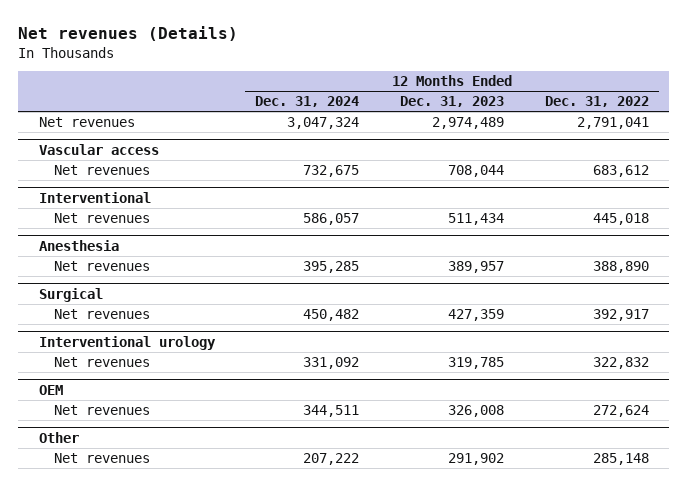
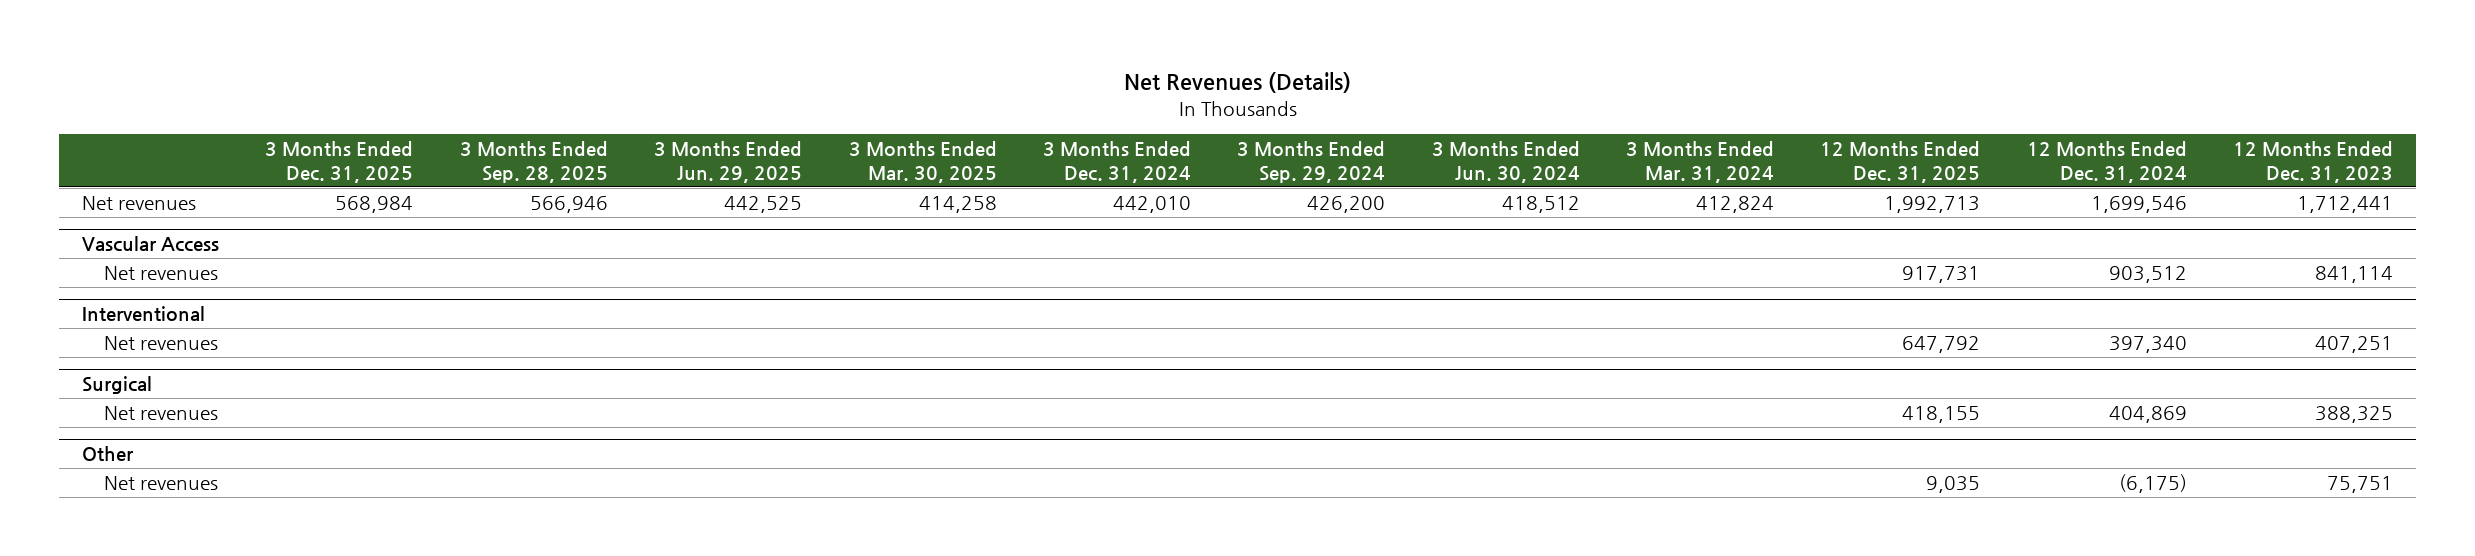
[18,26,239,42] Net revenues (Details) -> [1123,71,1351,93] Net Revenues (Details)
[544,96,649,108] Dec. 31, 2022 -> none
none -> [265,140,414,183] 3 Months Ended Dec. 31, 2025
none -> [459,140,608,183] 3 Months Ended Sep. 28, 2025
none -> [654,140,803,183] 3 Months Ended Jun. 29, 2025
none -> [848,140,997,183] 3 Months Ended Mar. 30, 2025
none -> [1042,140,1191,183] 3 Months Ended Dec. 31, 2024
none -> [1237,140,1386,183] 3 Months Ended Sep. 29, 2024
none -> [1431,140,1580,183] 3 Months Ended Jun. 30, 2024
none -> [1626,140,1775,183] 3 Months Ended Mar. 31, 2024
none -> [1820,140,1981,183] 12 Months Ended Dec. 31, 2025
[287,116,360,129] 3,047,324 -> [2090,196,2187,214] 1,699,546
[431,116,504,129] 2,974,489 -> [2297,196,2394,214] 1,712,441
[38,143,159,155] Vascular access -> [81,236,219,253] Vascular Access
[303,164,360,177] 732,675 -> [2108,266,2187,284] 903,512
[447,164,504,177] 708,044 -> [2315,266,2394,284] 841,114
[38,239,119,251] Anesthesia -> none
[53,260,150,271] Net revenues -> none
[303,212,360,225] 586,057 -> [2108,336,2187,354] 397,340
[447,212,504,225] 511,434 -> [2315,336,2394,354] 407,251
[38,335,216,350] Interventional urology -> none
[53,356,150,367] Net revenues -> none
[38,384,63,395] OEM -> none
[53,404,150,415] Net revenues -> none
[303,308,360,321] 450,482 -> [2108,406,2187,424] 404,869
[447,308,504,321] 427,359 -> [2315,406,2394,424] 388,325
[303,452,360,465] 207,222 -> [2118,474,2187,494] (6,175)
[447,452,504,465] 291,902 -> [2327,476,2394,494] 75,751

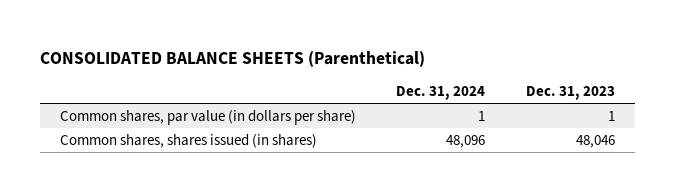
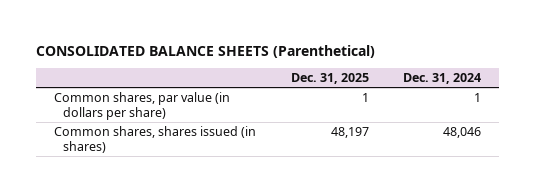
[525,86,615,101] Dec. 31, 2023 -> none
none -> [290,72,369,84] Dec. 31, 2025
[446,135,486,149] 48,096 -> [443,127,482,139] 48,046

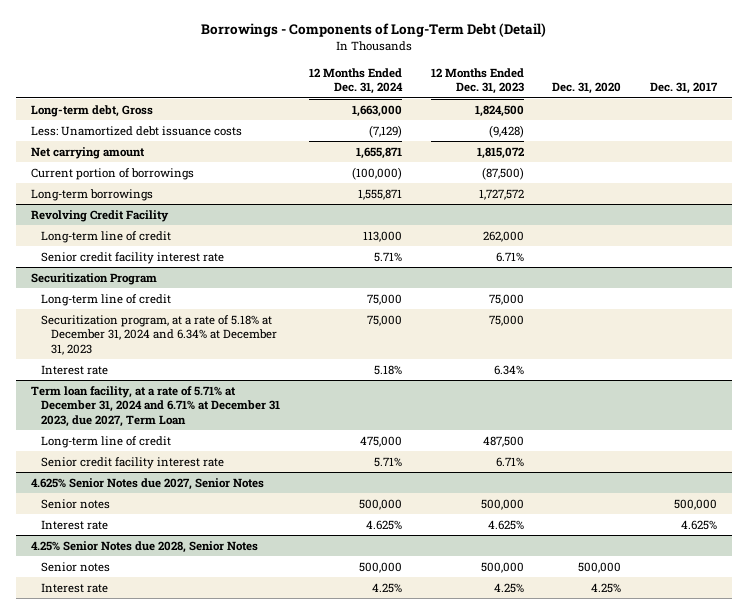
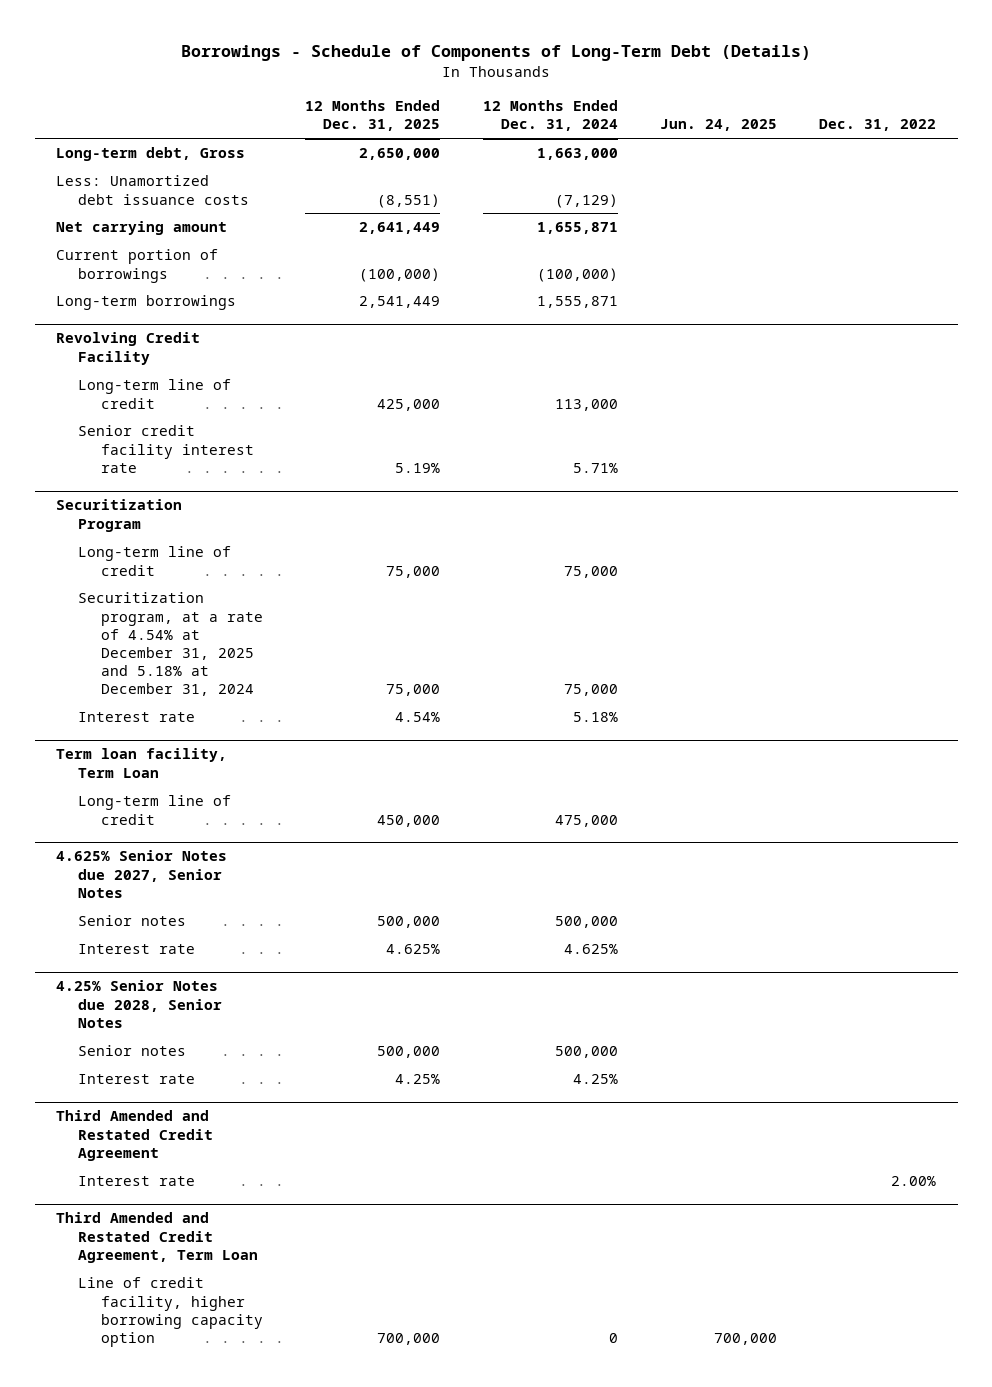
[201,23,547,38] Borrowings - Components of Long-Term Debt (Detail) -> [181,45,812,62] Borrowings - Schedule of Components of Long-Term Debt (Details)
[430,67,524,95] 12 Months Ended Dec. 31, 2023 -> none
[552,82,622,95] Dec. 31, 2020 -> none
[650,82,719,95] Dec. 31, 2017 -> none
none -> [305,100,441,132] 12 Months Ended Dec. 31, 2025
none -> [659,119,777,132] Jun. 24, 2025
none -> [819,119,937,132] Dec. 31, 2022
[40,314,277,355] Securitization program, at a rate of 5.18% at December 31, 2024 and 6.34% at December 31, 2023 -> [78,592,263,696] Securitization program, at a rate of 4.54% at December 31, 2025 and 5.18% at December 31, 2024
[30,385,280,427] Term loan facility, at a rate of 5.71% at December 31, 2024 and 6.71% at December 31 2023, due 2027, Term Loan -> none
none -> [56,748,228,778] Term loan facility, Term Loan
[40,456,224,469] Senior credit facility interest rate -> none
none -> [56,1110,214,1161] Third Amended and Restated Credit Agreement
none -> [78,1176,196,1187] Interest rate
none -> [56,1212,259,1263] Third Amended and Restated Credit Agreement, Term Loan
none -> [78,1277,263,1347] Line of credit facility, higher borrowing capacity option

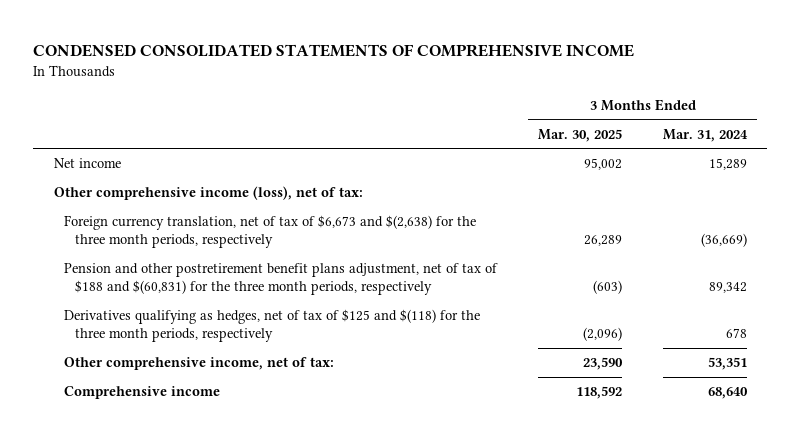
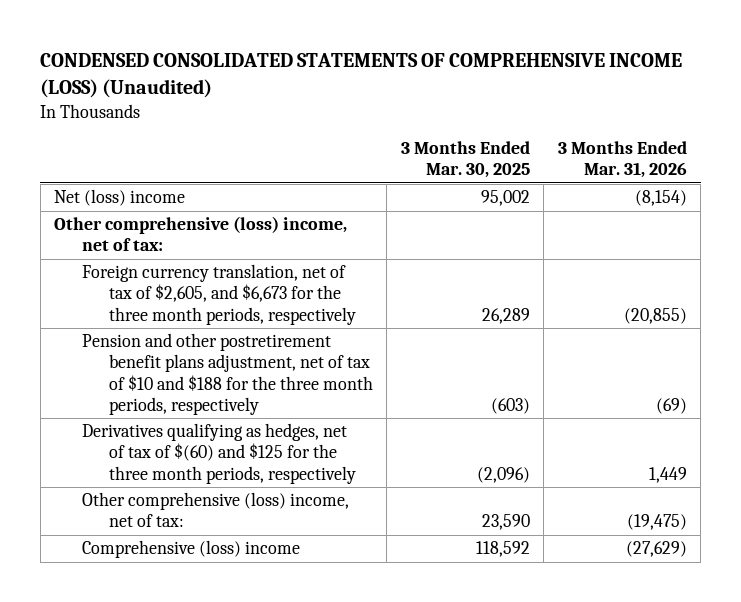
[33,44,635,58] CONDENSED CONSOLIDATED STATEMENTS OF COMPREHENSIVE INCOME -> [40,53,683,99] CONDENSED CONSOLIDATED STATEMENTS OF COMPREHENSIVE INCOME (LOSS) (Unaudited)
[662,128,748,142] Mar. 31, 2024 -> none
none -> [557,141,687,179] 3 Months Ended Mar. 31, 2026
[53,158,121,169] Net income -> [54,189,186,207] Net (loss) income
[53,186,363,201] Other comprehensive income (loss), net of tax: -> [54,216,348,252] Other comprehensive (loss) income, net of tax:
[64,215,477,249] Foreign currency translation, net of tax of $6,673 and $(2,638) for the three month periods, respectively -> [81,264,357,325] Foreign currency translation, net of tax of $2,605, and $6,673 for the three month periods, respectively
[64,263,499,296] Pension and other postretirement benefit plans adjustment, net of tax of $188 and $(60,831) for the three month periods, respectively -> [81,333,374,416] Pension and other postretirement benefit plans adjustment, net of tax of $10 and $188 for the three month periods, respectively
[64,309,481,343] Derivatives qualifying as hedges, net of tax of $125 and $(118) for the three month periods, respectively -> [81,423,357,484] Derivatives qualifying as hedges, net of tax of $(60) and $125 for the three month periods, respectively
[64,357,335,371] Other comprehensive income, net of tax: -> [81,492,349,528] Other comprehensive (loss) income, net of tax:
[64,386,221,400] Comprehensive income -> [81,540,300,559] Comprehensive (loss) income

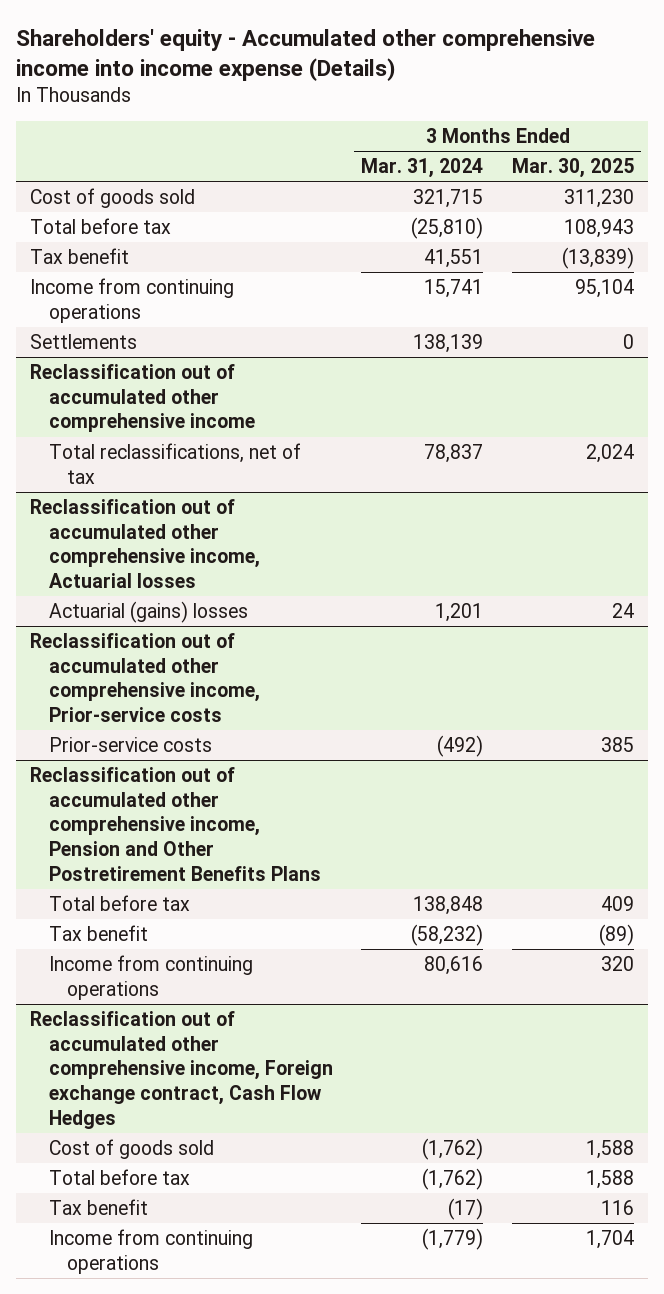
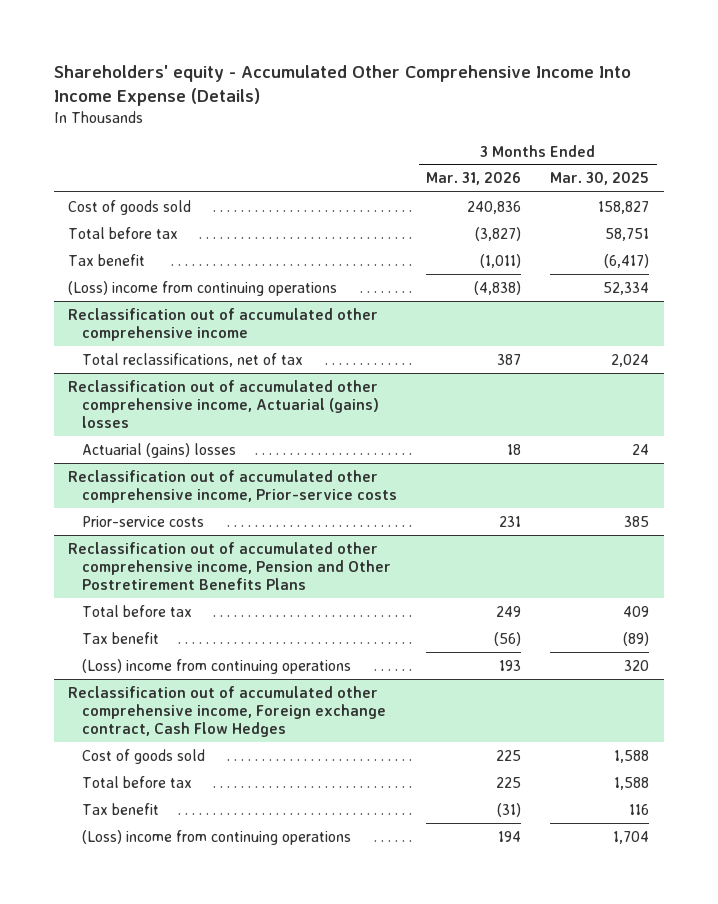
[15,28,595,81] Shareholders' equity - Accumulated other comprehensive income into income expense (Details) -> [53,64,631,106] Shareholders' equity - Accumulated Other Comprehensive Income Into Income Expense (Details)
[361,158,484,179] Mar. 31, 2024 -> none
none -> [426,172,522,186] Mar. 31, 2026
[30,333,138,349] Settlements -> none
[563,188,634,208] 311,230 -> [598,200,650,214] 158,827
[563,218,634,238] 108,943 -> [605,227,650,241] 58,751
[561,246,634,269] (13,839) -> [604,253,650,268] (6,417)
[30,277,235,323] Income from continuing operations -> [68,280,338,296] (Loss) income from continuing operations
[574,278,634,298] 95,104 -> [603,281,650,295] 52,334
[30,498,260,589] Reclassification out of accumulated other comprehensive income, Actuarial losses -> [68,379,380,428] Reclassification out of accumulated other comprehensive income, Actuarial (gains) losses
[48,954,253,1000] Income from continuing operations -> [82,658,352,674] (Loss) income from continuing operations
[48,1228,253,1274] Income from continuing operations -> [82,829,352,845] (Loss) income from continuing operations

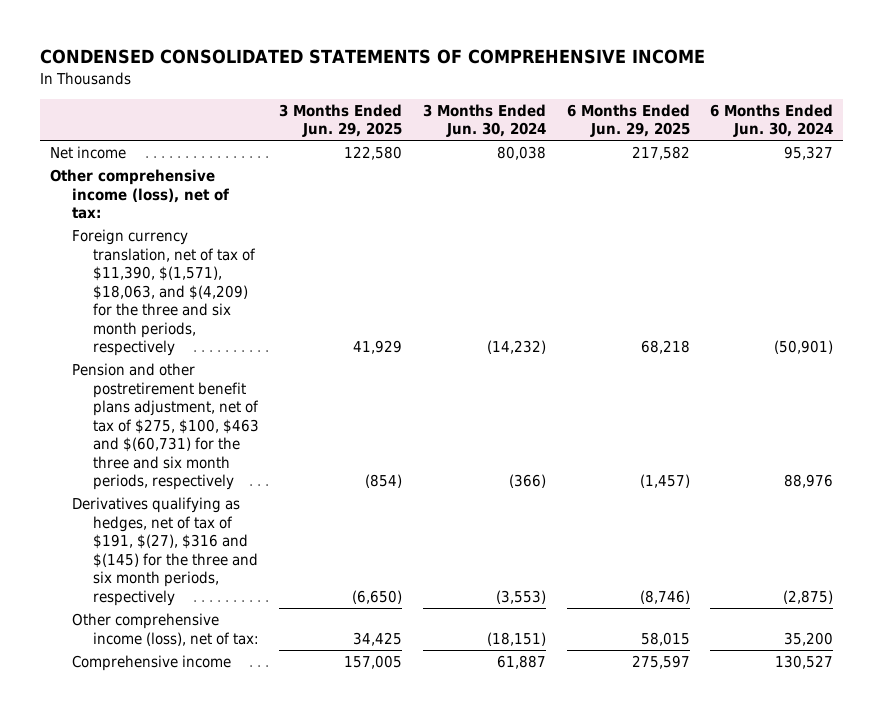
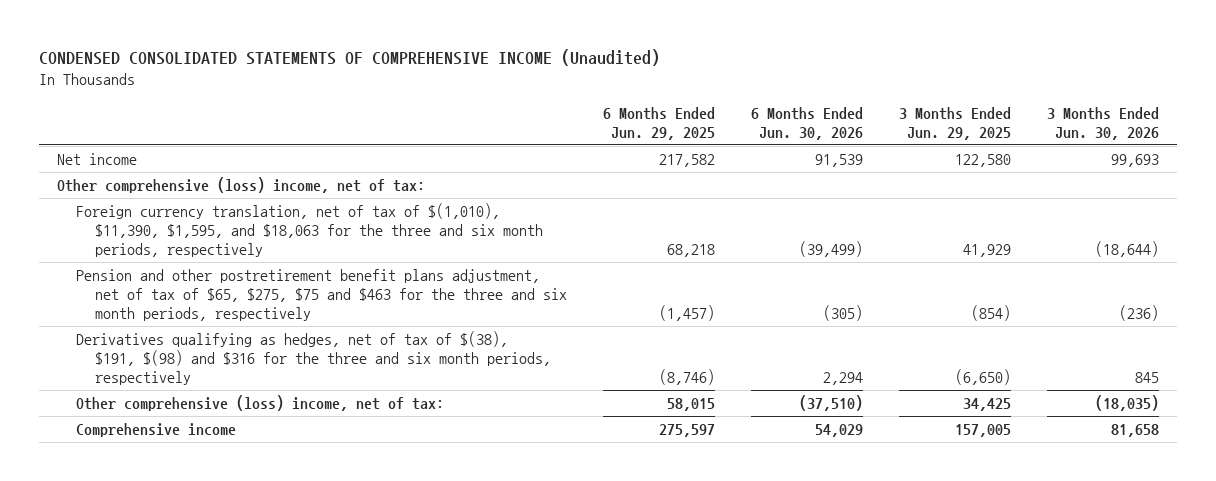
[40,49,706,65] CONDENSED CONSOLIDATED STATEMENTS OF COMPREHENSIVE INCOME -> [38,49,660,67] CONDENSED CONSOLIDATED STATEMENTS OF COMPREHENSIVE INCOME (Unaudited)
[422,103,546,138] 3 Months Ended Jun. 30, 2024 -> none
[710,103,834,138] 6 Months Ended Jun. 30, 2024 -> none
none -> [751,107,864,141] 6 Months Ended Jun. 30, 2026
none -> [1047,107,1160,141] 3 Months Ended Jun. 30, 2026
[50,169,229,220] Other comprehensive income (loss), net of tax: -> [56,176,425,193] Other comprehensive (loss) income, net of tax:
[71,229,256,357] Foreign currency translation, net of tax of $11,390, $(1,571), $18,063, and $(4,209) for the three and six month periods, respectively -> [76,202,544,257] Foreign currency translation, net of tax of $(1,010), $11,390, $1,595, and $18,063 for the three and six month periods, respectively
[71,363,259,491] Pension and other postretirement benefit plans adjustment, net of tax of $275, $100, $463 and $(60,731) for the three and six month periods, respectively -> [76,268,568,321] Pension and other postretirement benefit plans adjustment, net of tax of $65, $275, $75 and $463 for the three and six month periods, respectively
[71,497,258,606] Derivatives qualifying as hedges, net of tax of $191, $(27), $316 and $(145) for the three and six month periods, respectively -> [76,330,552,385] Derivatives qualifying as hedges, net of tax of $(38), $191, $(98) and $316 for the three and six month periods, respectively
[71,613,259,646] Other comprehensive income (loss), net of tax: -> [76,394,445,411] Other comprehensive (loss) income, net of tax:

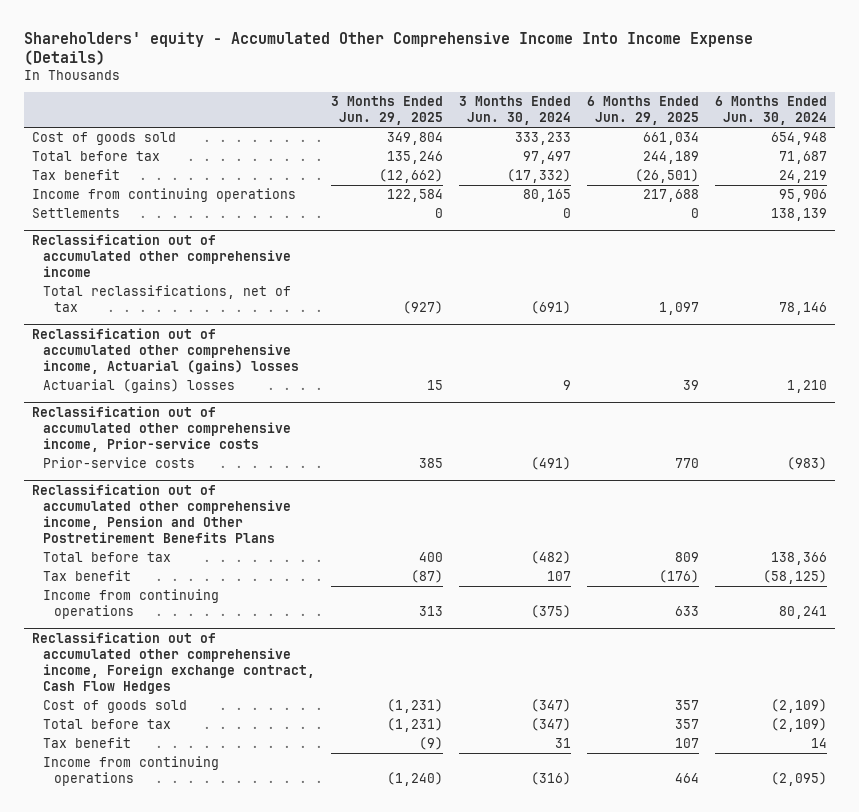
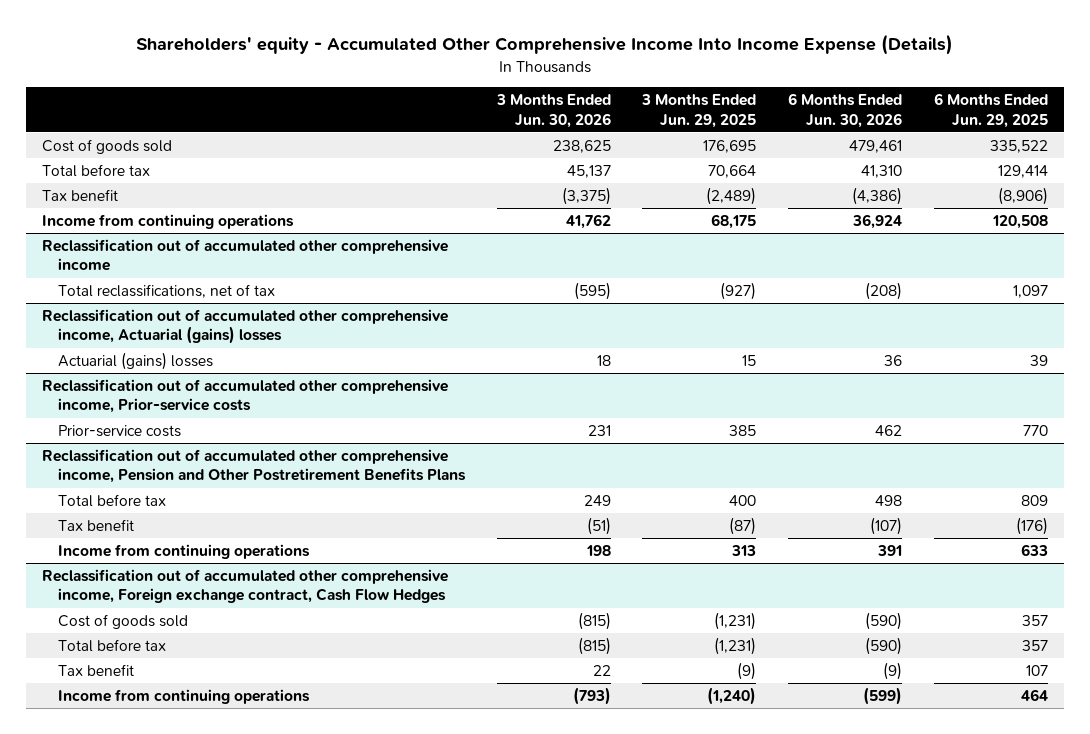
[459,96,572,126] 3 Months Ended Jun. 30, 2024 -> none
[715,96,828,126] 6 Months Ended Jun. 30, 2024 -> none
none -> [495,94,611,128] 3 Months Ended Jun. 30, 2026
none -> [788,93,903,128] 6 Months Ended Jun. 30, 2026
[32,208,121,219] Settlements -> none
[387,132,444,146] 349,804 -> [703,140,757,154] 176,695
[643,132,700,146] 661,034 -> [990,140,1049,154] 335,522
[387,151,444,165] 135,246 -> [708,165,757,179] 70,664
[643,151,700,165] 244,189 -> [998,165,1049,179] 129,414
[379,169,444,184] (12,662) -> [706,187,757,206] (2,489)
[635,169,700,184] (26,501) -> [998,187,1049,206] (8,906)
[387,189,444,203] 122,584 -> [711,214,757,230] 68,175
[643,189,700,203] 217,688 -> [992,215,1049,230] 120,508

